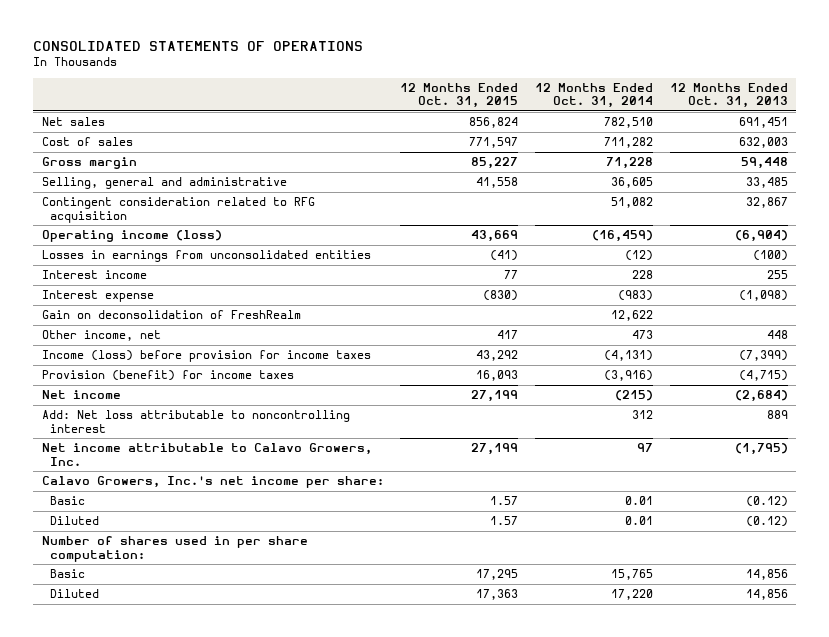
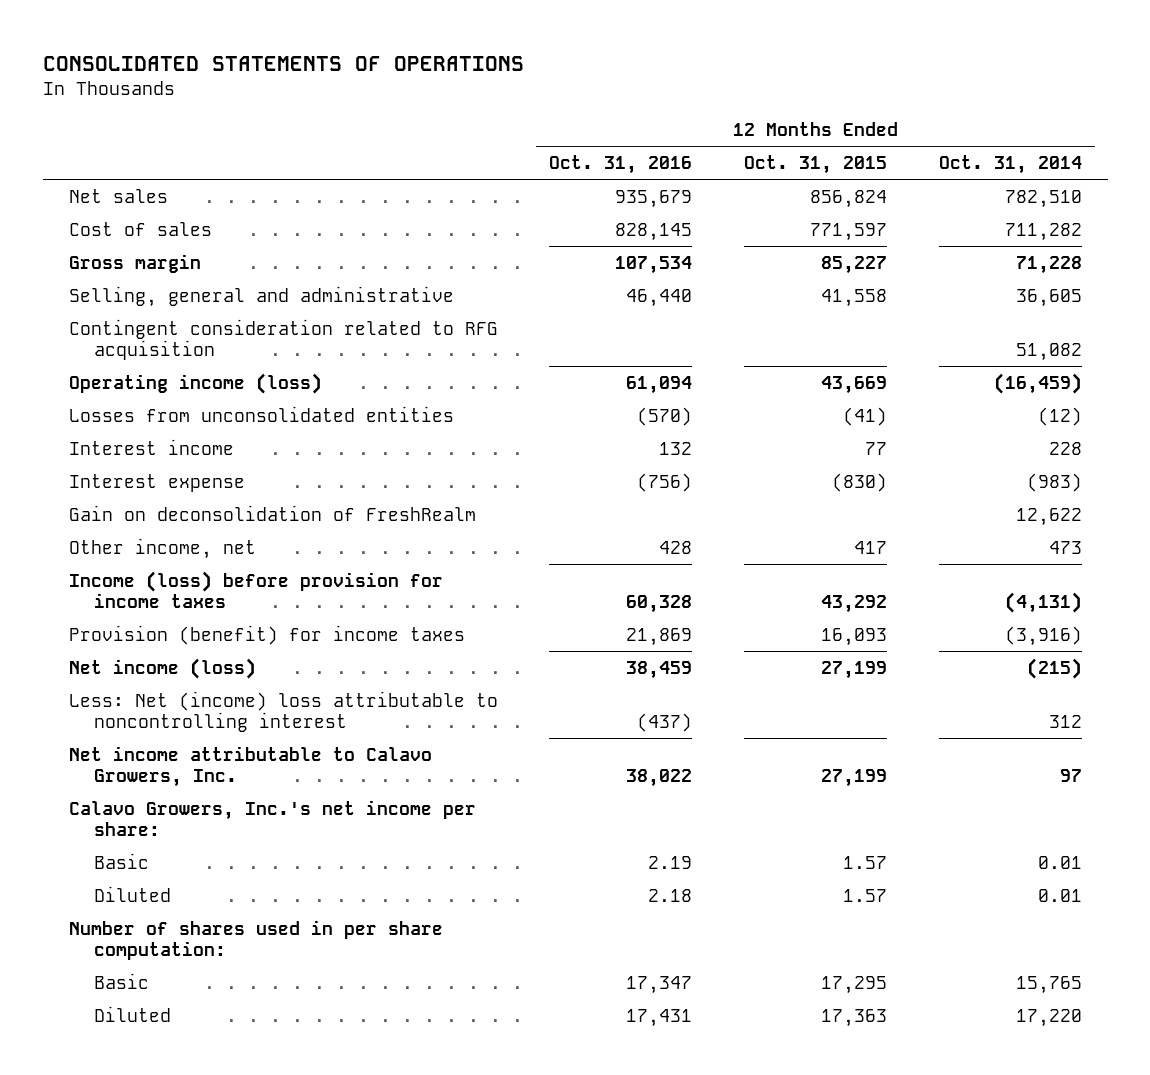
[669,82,788,109] 12 Months Ended Oct. 31, 2013 -> none
none -> [549,155,693,175] Oct. 31, 2016
[41,250,371,263] Losses in earnings from unconsolidated entities -> [68,405,454,422] Losses from unconsolidated entities
[41,390,121,400] Net income -> [68,657,256,679] Net income (loss)
[41,410,350,433] Add: Net loss attributable to noncontrolling interest -> [68,690,498,732] Less: Net (income) loss attributable to noncontrolling interest

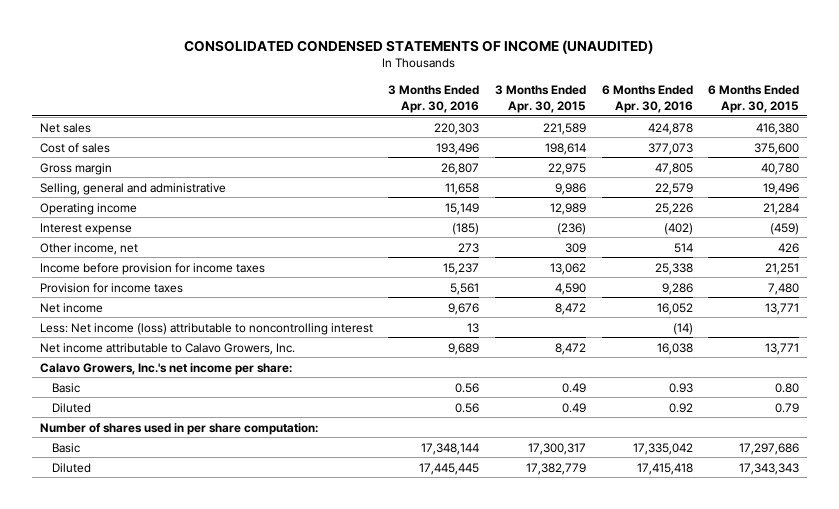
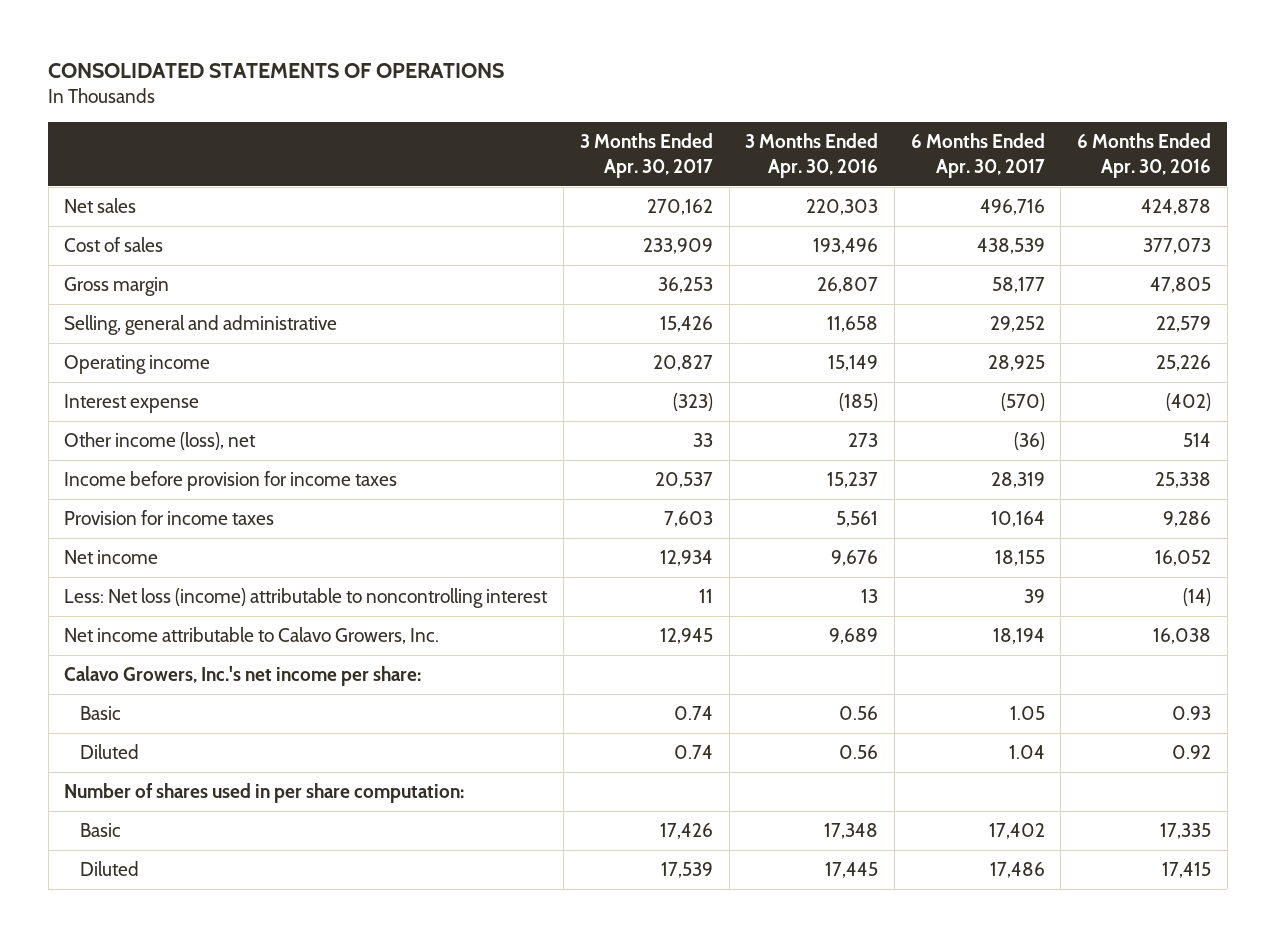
[184,39,654,54] CONSOLIDATED CONDENSED STATEMENTS OF INCOME (UNAUDITED) -> [48,62,505,78] CONSOLIDATED STATEMENTS OF OPERATIONS
[494,85,586,113] 3 Months Ended Apr. 30, 2015 -> none
[708,85,800,113] 6 Months Ended Apr. 30, 2015 -> none
none -> [579,133,713,178] 3 Months Ended Apr. 30, 2017
none -> [910,133,1045,178] 6 Months Ended Apr. 30, 2017
[39,242,138,255] Other income, net -> [64,432,257,451] Other income (loss), net
[39,322,373,335] Less: Net income (loss) attributable to noncontrolling interest -> [64,588,549,609] Less: Net loss (income) attributable to noncontrolling interest
[421,442,480,455] 17,348,144 -> [824,823,879,840] 17,348
[632,442,693,455] 17,335,042 -> [1160,823,1212,840] 17,335
[419,462,480,475] 17,445,445 -> [825,862,879,879] 17,445
[636,462,693,475] 17,415,418 -> [1162,862,1212,879] 17,415

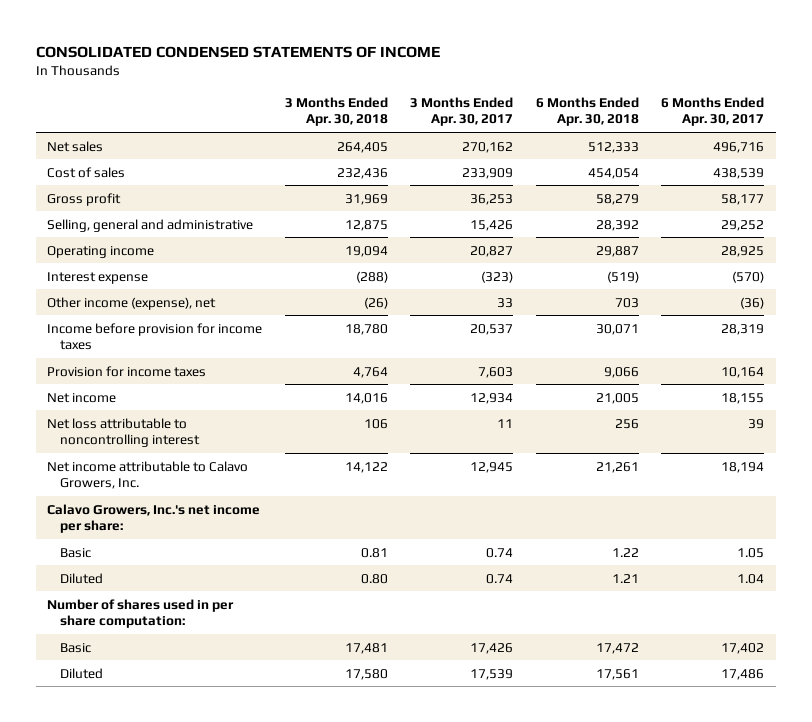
[48,62,505,78] CONSOLIDATED STATEMENTS OF OPERATIONS -> [35,45,440,58] CONSOLIDATED CONDENSED STATEMENTS OF INCOME
[745,133,879,178] 3 Months Ended Apr. 30, 2016 -> none
[1077,133,1212,178] 6 Months Ended Apr. 30, 2016 -> none
none -> [284,96,388,127] 3 Months Ended Apr. 30, 2018
none -> [535,96,639,127] 6 Months Ended Apr. 30, 2018
[64,277,170,297] Gross margin -> [47,192,122,206] Gross profit
[64,432,257,451] Other income (loss), net -> [47,296,217,310] Other income (expense), net
[64,588,549,609] Less: Net loss (income) attributable to noncontrolling interest -> [47,417,201,448] Net loss attributable to noncontrolling interest

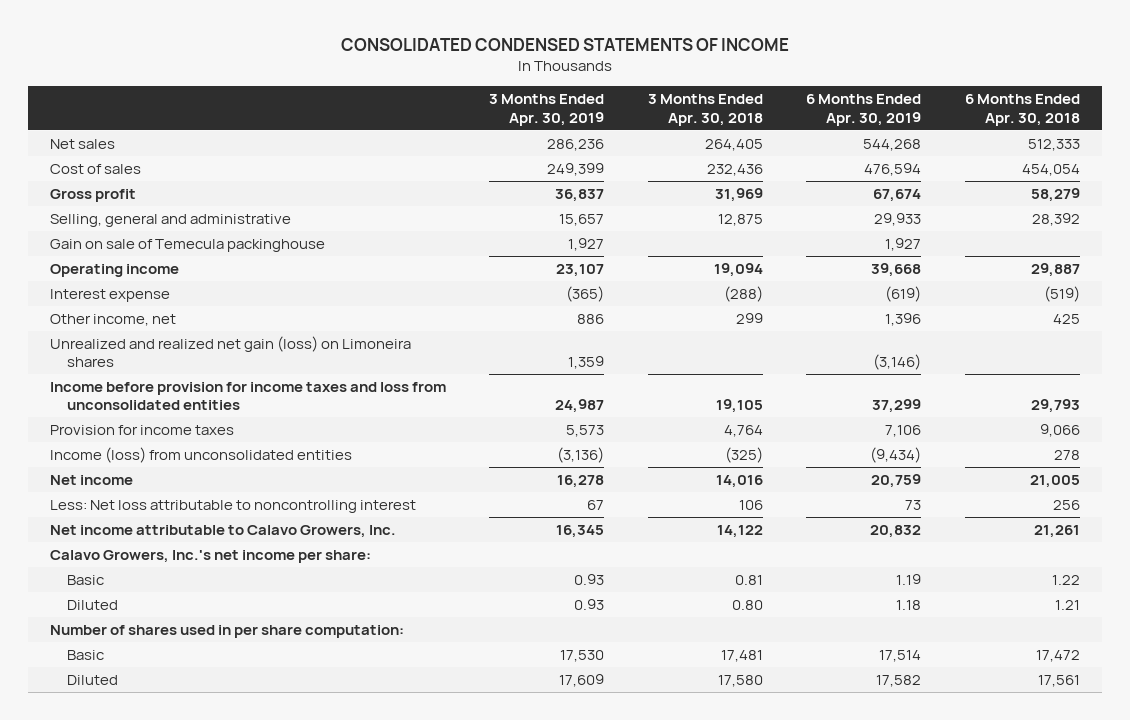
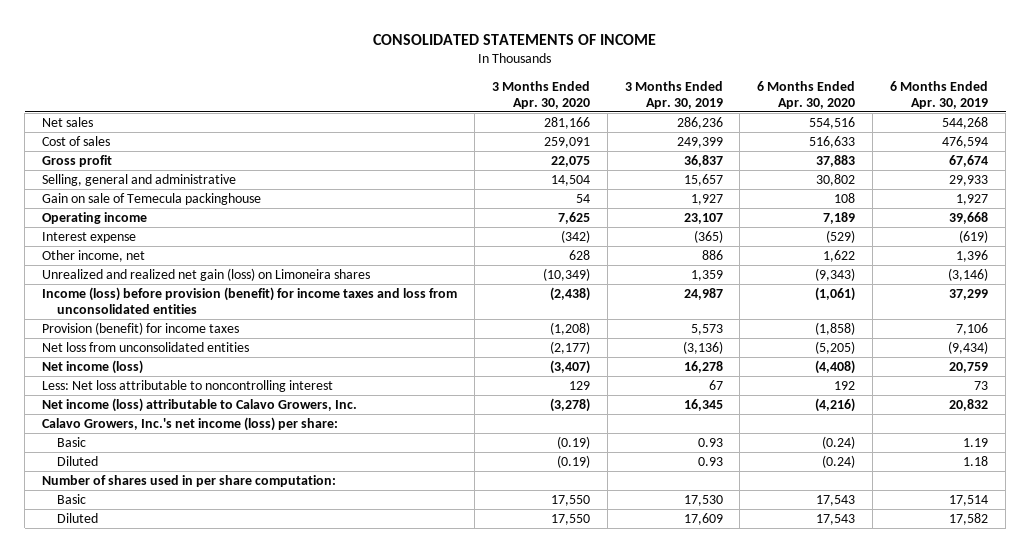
[340,38,789,52] CONSOLIDATED CONDENSED STATEMENTS OF INCOME -> [373,34,657,46] CONSOLIDATED STATEMENTS OF INCOME
[647,94,763,126] 3 Months Ended Apr. 30, 2018 -> none
[964,94,1080,126] 6 Months Ended Apr. 30, 2018 -> none
none -> [491,80,590,109] 3 Months Ended Apr. 30, 2020
none -> [757,80,856,109] 6 Months Ended Apr. 30, 2020
[49,381,446,411] Income before provision for income taxes and loss from unconsolidated entities -> [42,287,458,315] Income (loss) before provision (benefit) for income taxes and loss from unconsolidated entities
[49,424,234,435] Provision for income taxes -> [42,322,240,336] Provision (benefit) for income taxes
[49,446,352,463] Income (loss) from unconsolidated entities -> [42,342,250,353] Net loss from unconsolidated entities
[49,474,133,485] Net income -> [42,360,144,375] Net income (loss)
[49,524,396,538] Net income attributable to Calavo Growers, Inc. -> [42,398,358,413] Net income (loss) attributable to Calavo Growers, Inc.
[49,549,371,563] Calavo Growers, Inc.'s net income per share: -> [42,417,339,432] Calavo Growers, Inc.'s net income (loss) per share:

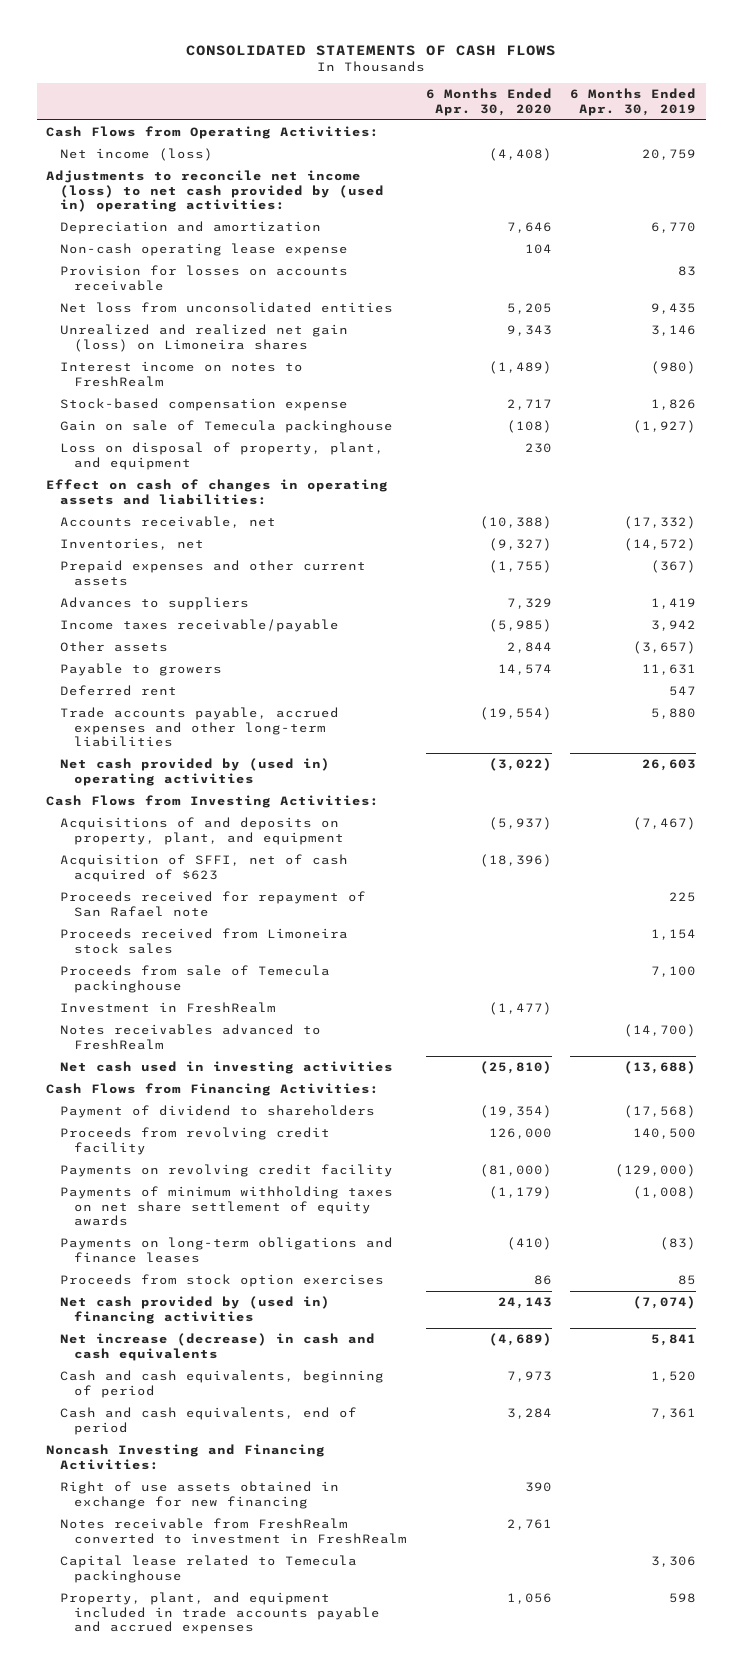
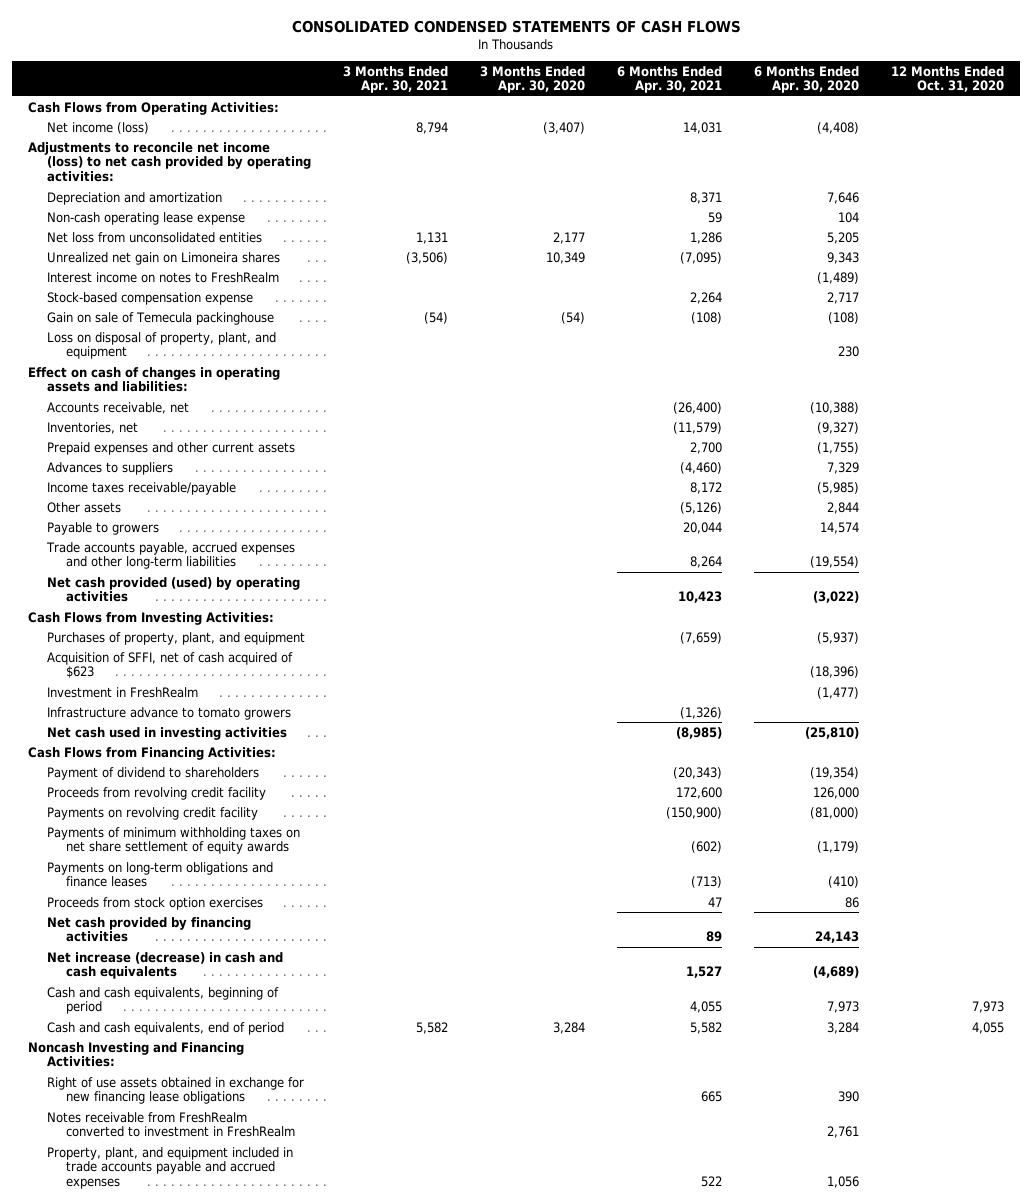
[186,45,557,57] CONSOLIDATED STATEMENTS OF CASH FLOWS -> [292,19,742,33] CONSOLIDATED CONDENSED STATEMENTS OF CASH FLOWS
[570,88,697,117] 6 Months Ended Apr. 30, 2019 -> none
none -> [343,65,449,94] 3 Months Ended Apr. 30, 2021
none -> [480,65,586,94] 3 Months Ended Apr. 30, 2020
none -> [617,65,723,94] 6 Months Ended Apr. 30, 2021
none -> [891,65,1005,93] 12 Months Ended Oct. 31, 2020
[45,170,385,213] Adjustments to reconcile net income (loss) to net cash provided by (used in) operating activities: -> [28,141,312,182] Adjustments to reconcile net income (loss) to net cash provided by operating activities:
[60,265,349,291] Provision for losses on accounts receivable -> none
[60,324,349,352] Unrealized and realized net gain (loss) on Limoneira shares -> [47,251,281,265] Unrealized net gain on Limoneira shares
[60,685,178,697] Deferred rent -> none
[60,758,331,786] Net cash provided by (used in) operating activities -> [47,576,301,603] Net cash provided (used) by operating activities
[60,817,345,845] Acquisitions of and deposits on property, plant, and equipment -> [47,631,306,645] Purchases of property, plant, and equipment
[60,891,367,917] Proceeds received for repayment of San Rafael note -> none
[60,928,349,954] Proceeds received from Limoneira stock sales -> none
[60,965,331,993] Proceeds from sale of Temecula packinghouse -> none
[60,1024,322,1050] Notes receivables advanced to FreshRealm -> none
none -> [47,706,292,720] Infrastructure advance to tomato growers
[60,1296,331,1324] Net cash provided by (used in) financing activities -> [47,916,252,943] Net cash provided by financing activities
[60,1481,340,1509] Right of use assets obtained in exchange for new financing -> [47,1076,305,1105] Right of use assets obtained in exchange for new financing lease obligations
[60,1555,358,1583] Capital lease related to Temecula packinghouse -> none

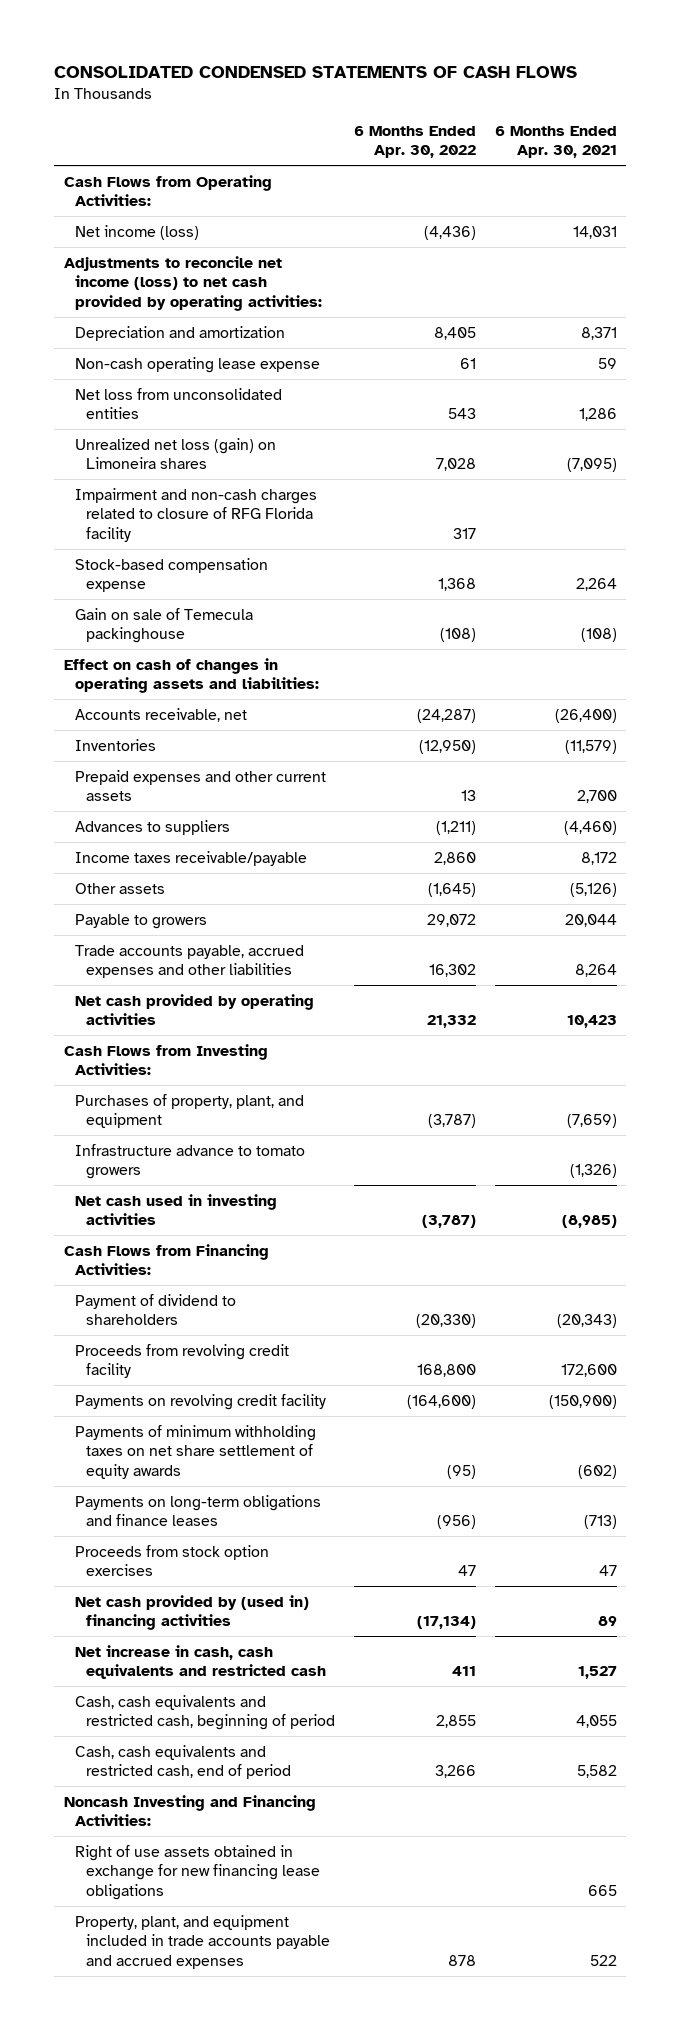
[343,65,449,94] 3 Months Ended Apr. 30, 2021 -> none
[480,65,586,94] 3 Months Ended Apr. 30, 2020 -> none
[754,65,860,94] 6 Months Ended Apr. 30, 2020 -> none
[891,65,1005,93] 12 Months Ended Oct. 31, 2020 -> none
none -> [353,125,476,159] 6 Months Ended Apr. 30, 2022
[47,271,280,283] Interest income on notes to FreshRealm -> none
[47,251,281,265] Unrealized net gain on Limoneira shares -> [74,437,276,470] Unrealized net loss (gain) on Limoneira shares
none -> [74,487,317,542] Impairment and non-cash charges related to closure of RFG Florida facility
[47,331,277,360] Loss on disposal of property, plant, and equipment -> none
[47,421,139,434] Inventories, net -> [74,738,156,751] Inventories
[46,541,296,570] Trade accounts payable, accrued expenses and other long-term liabilities -> [74,944,304,979] Trade accounts payable, accrued expenses and other liabilities
[47,576,301,603] Net cash provided (used) by operating activities -> [74,993,314,1026] Net cash provided by operating activities
[47,651,294,679] Acquisition of SFFI, net of cash acquired of $623 -> none
[47,686,199,698] Investment in FreshRealm -> none
[47,916,252,943] Net cash provided by financing activities -> [74,1594,309,1631] Net cash provided by (used in) financing activities
[47,951,284,980] Net increase (decrease) in cash and cash equivalents -> [74,1644,326,1680] Net increase in cash, cash equivalents and restricted cash
[47,986,280,1015] Cash and cash equivalents, beginning of period -> [74,1694,335,1731] Cash, cash equivalents and restricted cash, beginning of period
[47,1021,285,1035] Cash and cash equivalents, end of period -> [74,1744,291,1780] Cash, cash equivalents and restricted cash, end of period
[47,1111,295,1138] Notes receivable from FreshRealm converted to investment in FreshRealm -> none

